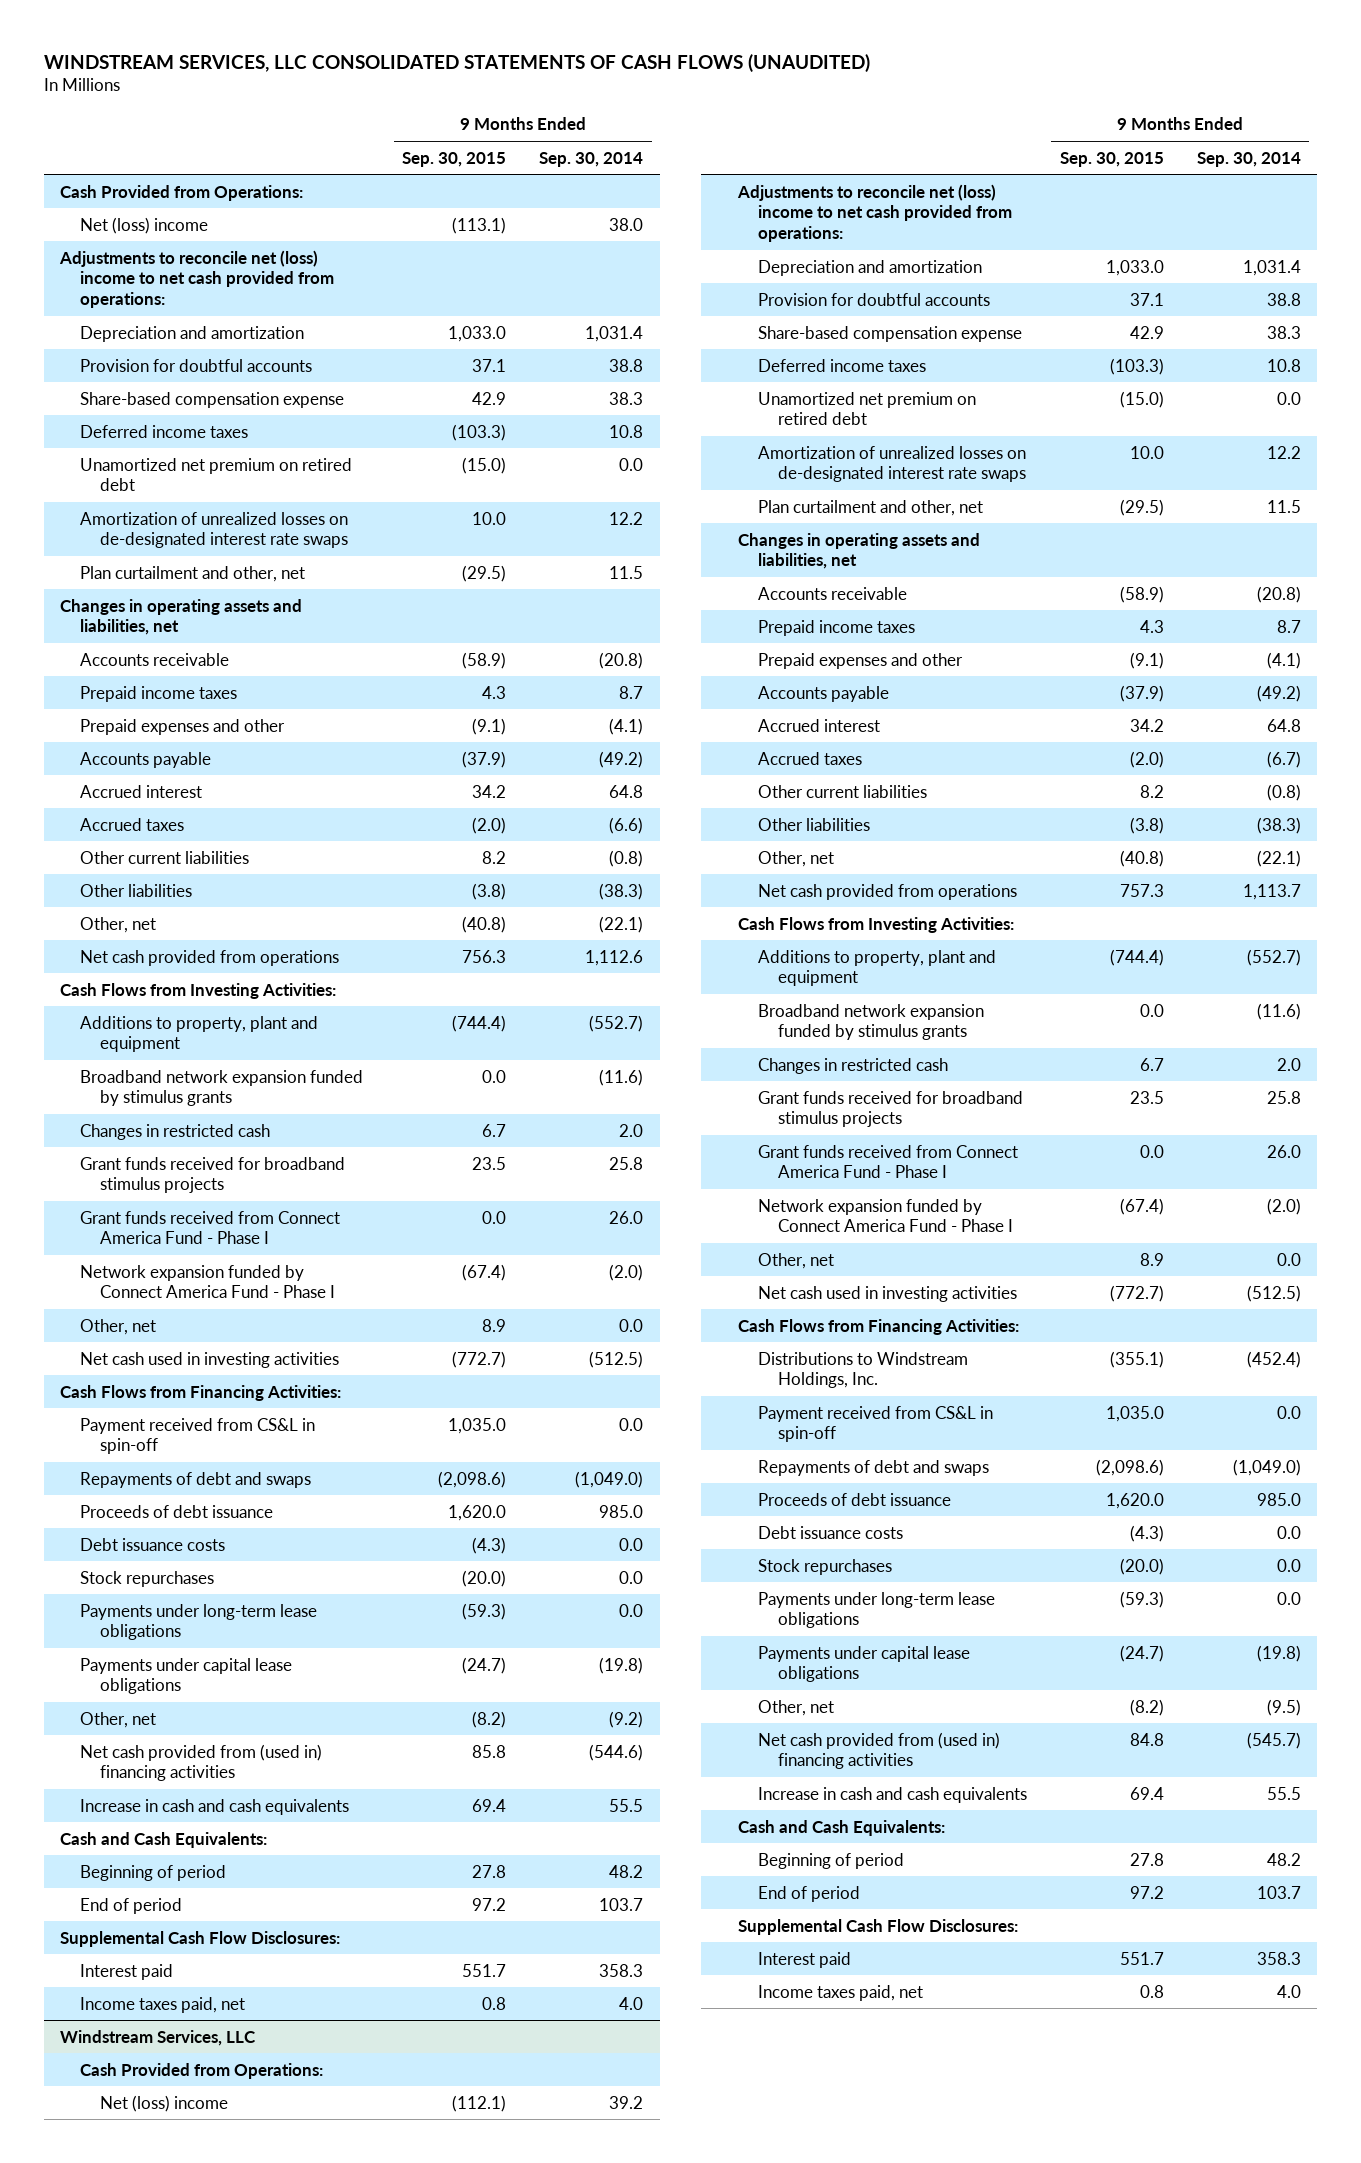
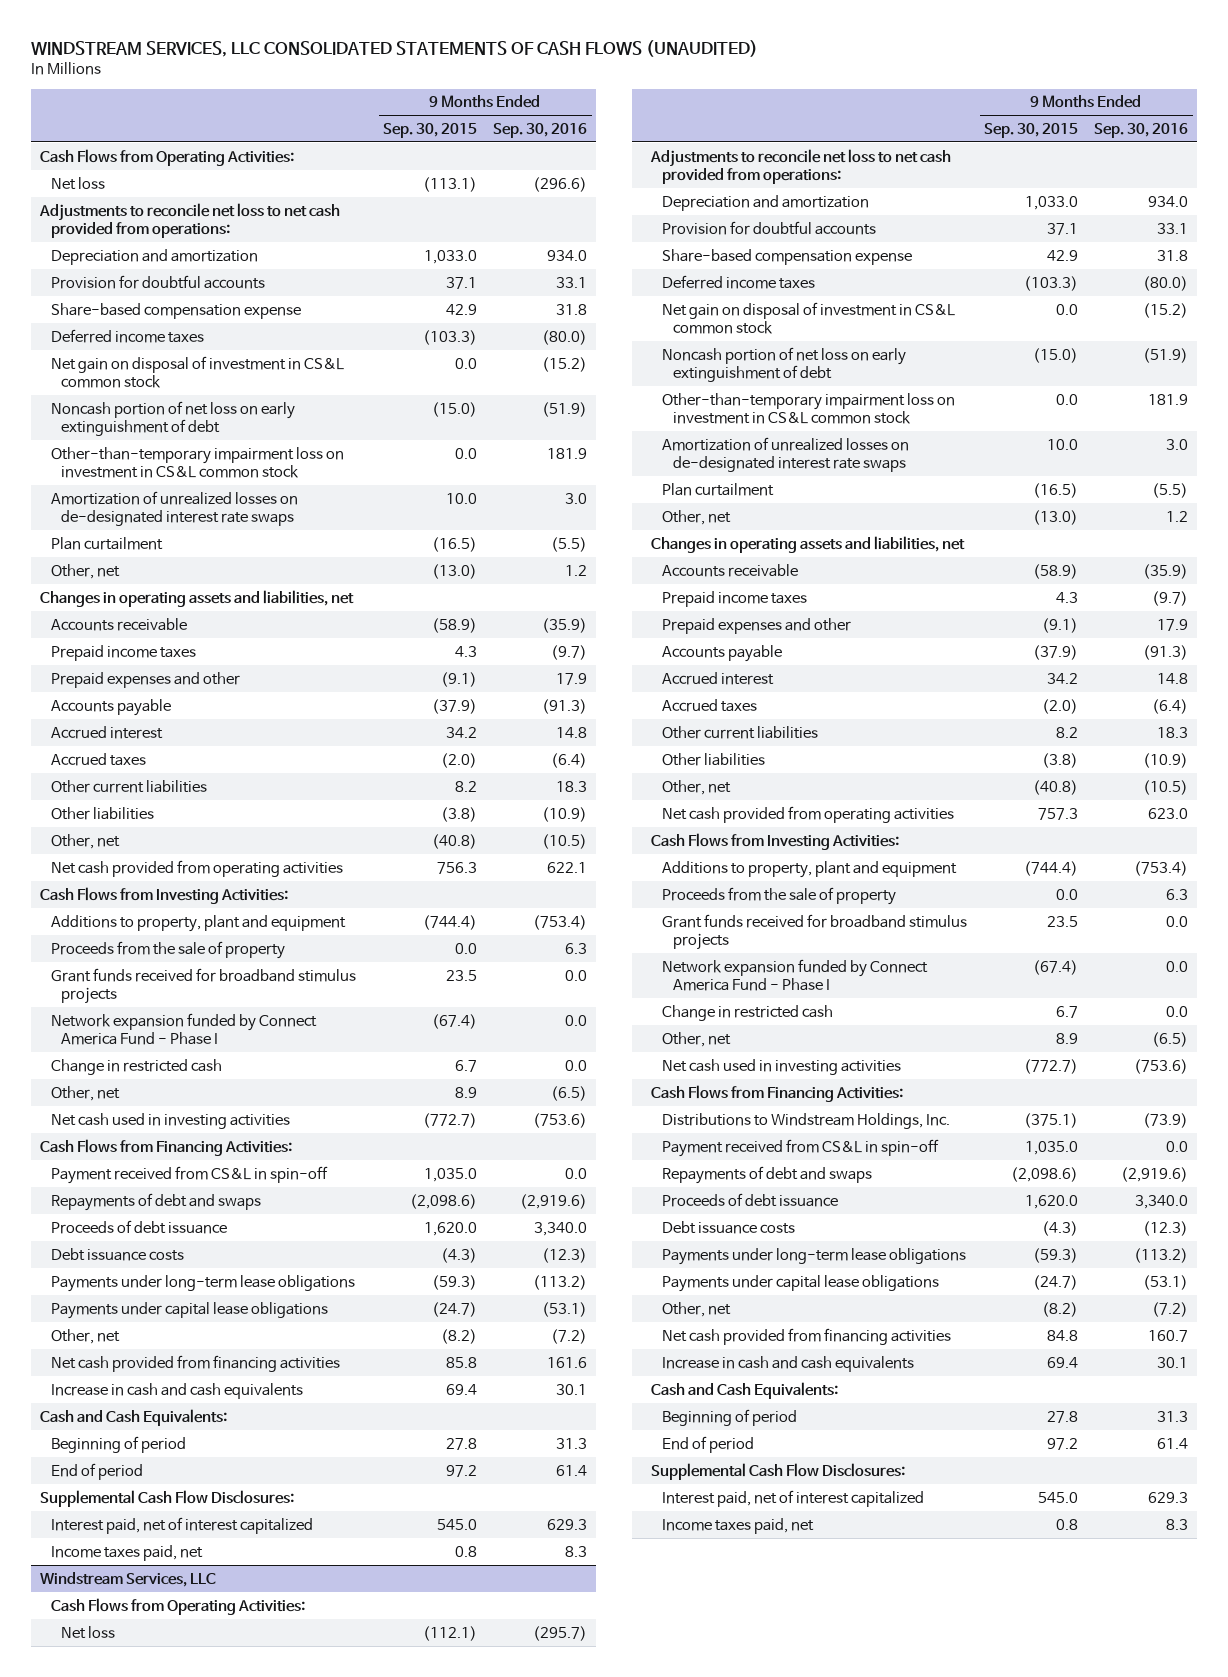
[539,151,644,167] Sep. 30, 2014 -> none
none -> [493,122,588,138] Sep. 30, 2016
[60,184,304,201] Cash Provided from Operations: -> [39,148,294,166] Cash Flows from Operating Activities:
[80,216,209,234] Net (loss) income -> [50,176,105,190] Net loss
[59,249,335,309] Adjustments to reconcile net (loss) income to net cash provided from operations: -> [38,202,340,239] Adjustments to reconcile net loss to net cash provided from operations:
[80,457,353,492] Unamortized net premium on retired debt -> none
none -> [50,355,344,389] Net gain on disposal of investment in CS&L common stock
none -> [50,400,295,437] Noncash portion of net loss on early extinguishment of debt
none -> [50,446,344,479] Other-than-temporary impairment loss on investment in CS&L common stock
none -> [50,536,163,550] Plan curtailment
[80,565,306,582] Plan curtailment and other, net -> [50,563,120,579] Other, net
[462,564,507,582] (29.5) -> [431,563,477,579] (13.0)
[80,949,340,966] Net cash provided from operations -> [50,859,343,877] Net cash provided from operating activities
[80,1069,364,1107] Broadband network expansion funded by stimulus grants -> none
[80,1123,271,1140] Changes in restricted cash -> none
none -> [50,940,285,959] Proceeds from the sale of property
[80,1210,341,1245] Grant funds received from Connect America Fund - Phase I -> none
none -> [50,1058,222,1075] Change in restricted cash
[80,1570,215,1587] Stock repurchases -> none
[80,1743,323,1782] Net cash provided from (used in) financing activities -> [50,1354,340,1372] Net cash provided from financing activities
[80,1963,174,1980] Interest paid -> none
none -> [50,1516,313,1534] Interest paid, net of interest capitalized
[80,2062,324,2079] Cash Provided from Operations: -> [50,1597,305,1615] Cash Flows from Operating Activities:
[100,2094,229,2112] Net (loss) income -> [61,1625,116,1639] Net loss
[736,183,1012,243] Adjustments to reconcile net (loss) income to net cash provided from operations: -> [650,148,952,185] Adjustments to reconcile net loss to net cash provided from operations:
[757,391,976,426] Unamortized net premium on retired debt -> none
none -> [662,301,956,335] Net gain on disposal of investment in CS&L common stock
none -> [662,346,907,383] Noncash portion of net loss on early extinguishment of debt
none -> [662,392,956,425] Other-than-temporary impairment loss on investment in CS&L common stock
none -> [662,482,775,496] Plan curtailment
[757,499,983,516] Plan curtailment and other, net -> [662,509,732,525] Other, net
[1119,498,1164,516] (29.5) -> [1032,509,1078,525] (13.0)
[757,883,1017,900] Net cash provided from operations -> [662,805,955,823] Net cash provided from operating activities
[757,1003,984,1041] Broadband network expansion funded by stimulus grants -> none
[757,1057,948,1074] Changes in restricted cash -> none
none -> [662,886,897,905] Proceeds from the sale of property
[757,1144,1018,1179] Grant funds received from Connect America Fund - Phase I -> none
none -> [662,1004,834,1021] Change in restricted cash
[1109,1350,1164,1368] (355.1) -> [1023,1112,1078,1128] (375.1)
[757,1558,892,1575] Stock repurchases -> none
[757,1731,1000,1770] Net cash provided from (used in) financing activities -> [662,1327,952,1345] Net cash provided from financing activities
[757,1951,851,1968] Interest paid -> none
none -> [662,1489,925,1507] Interest paid, net of interest capitalized

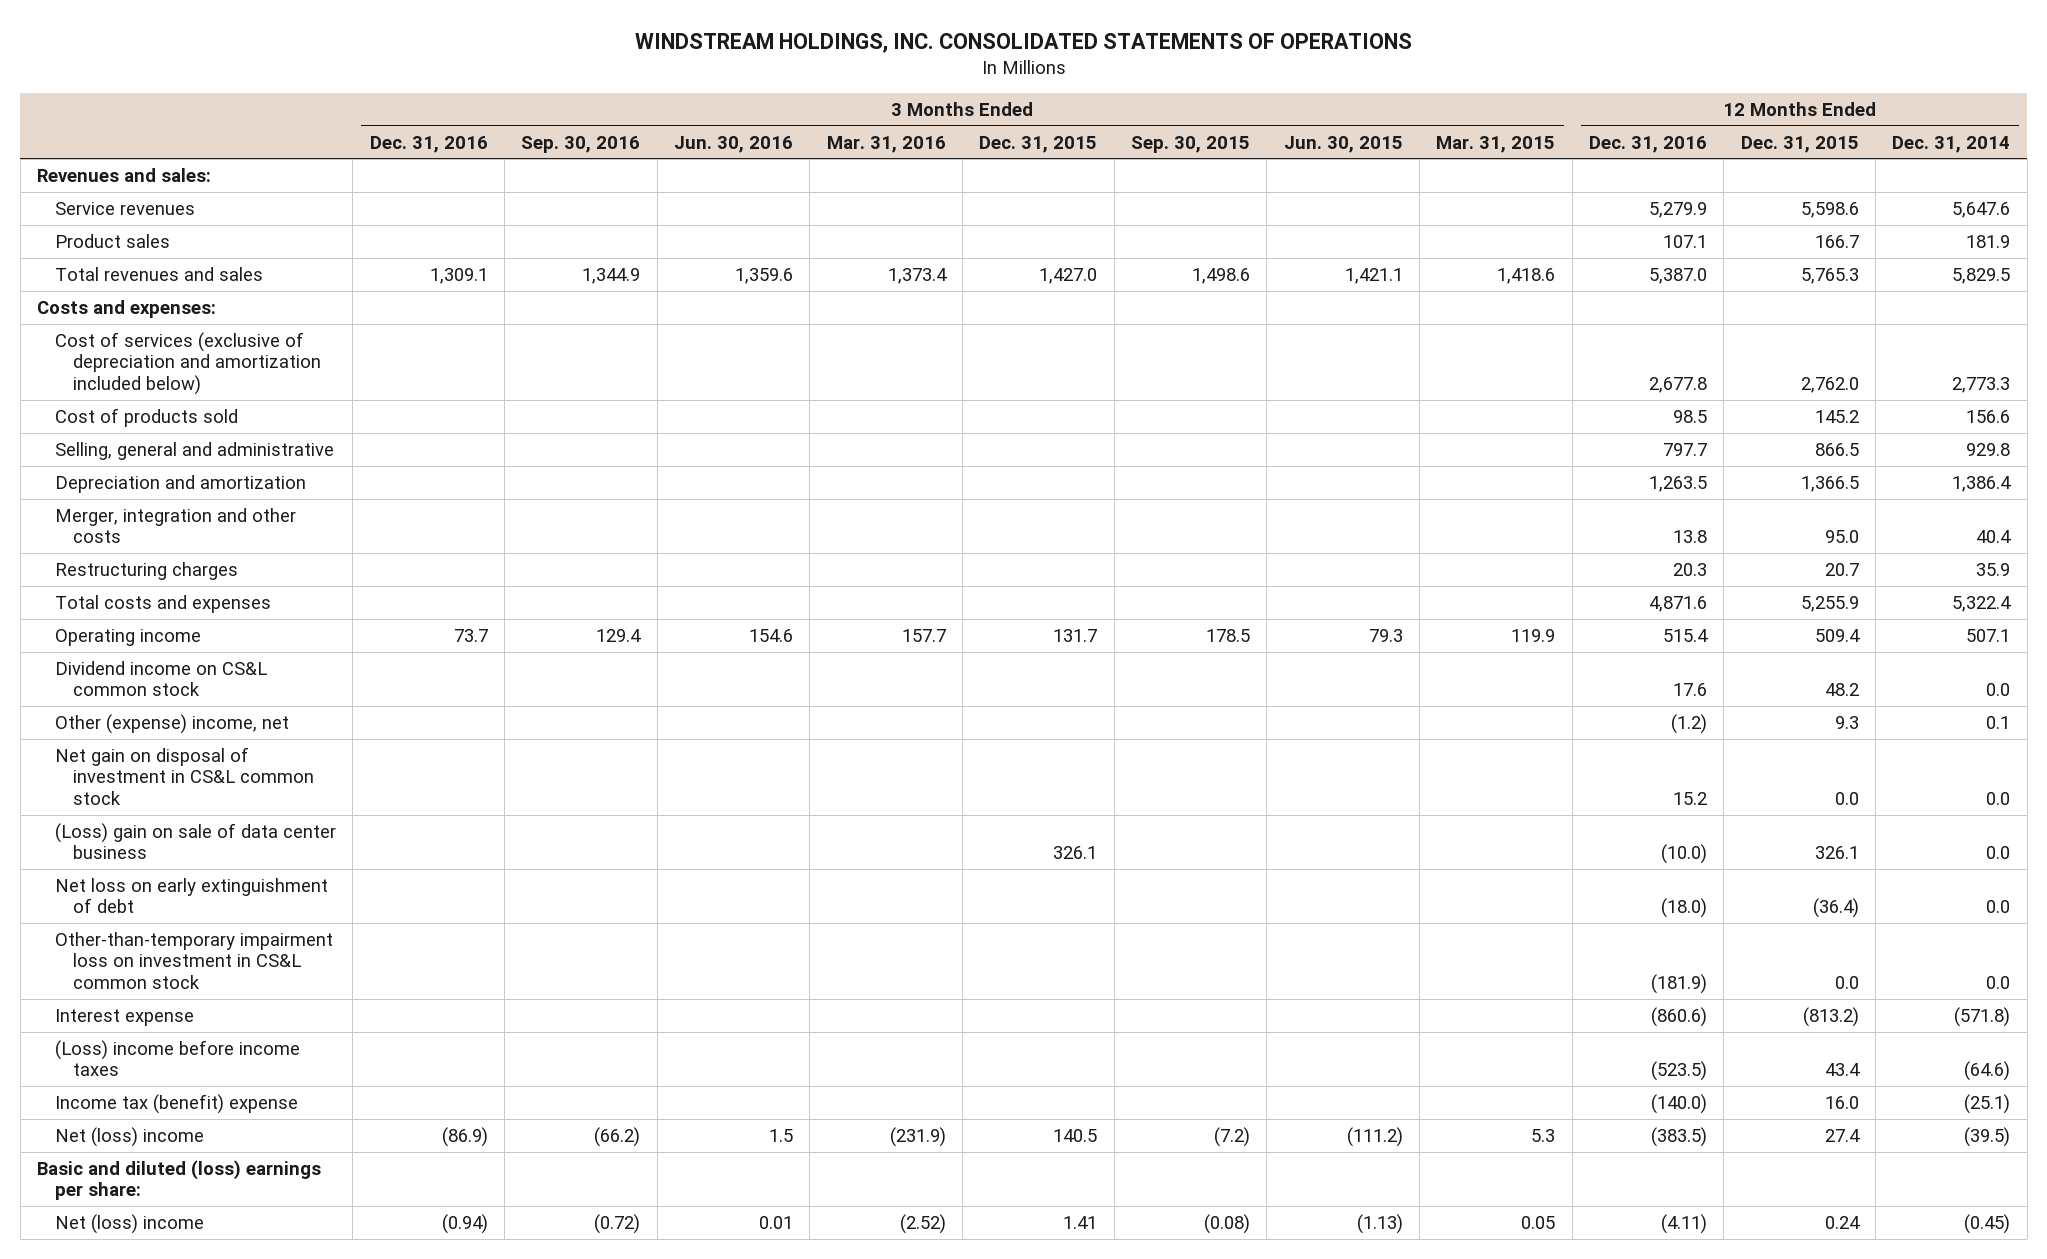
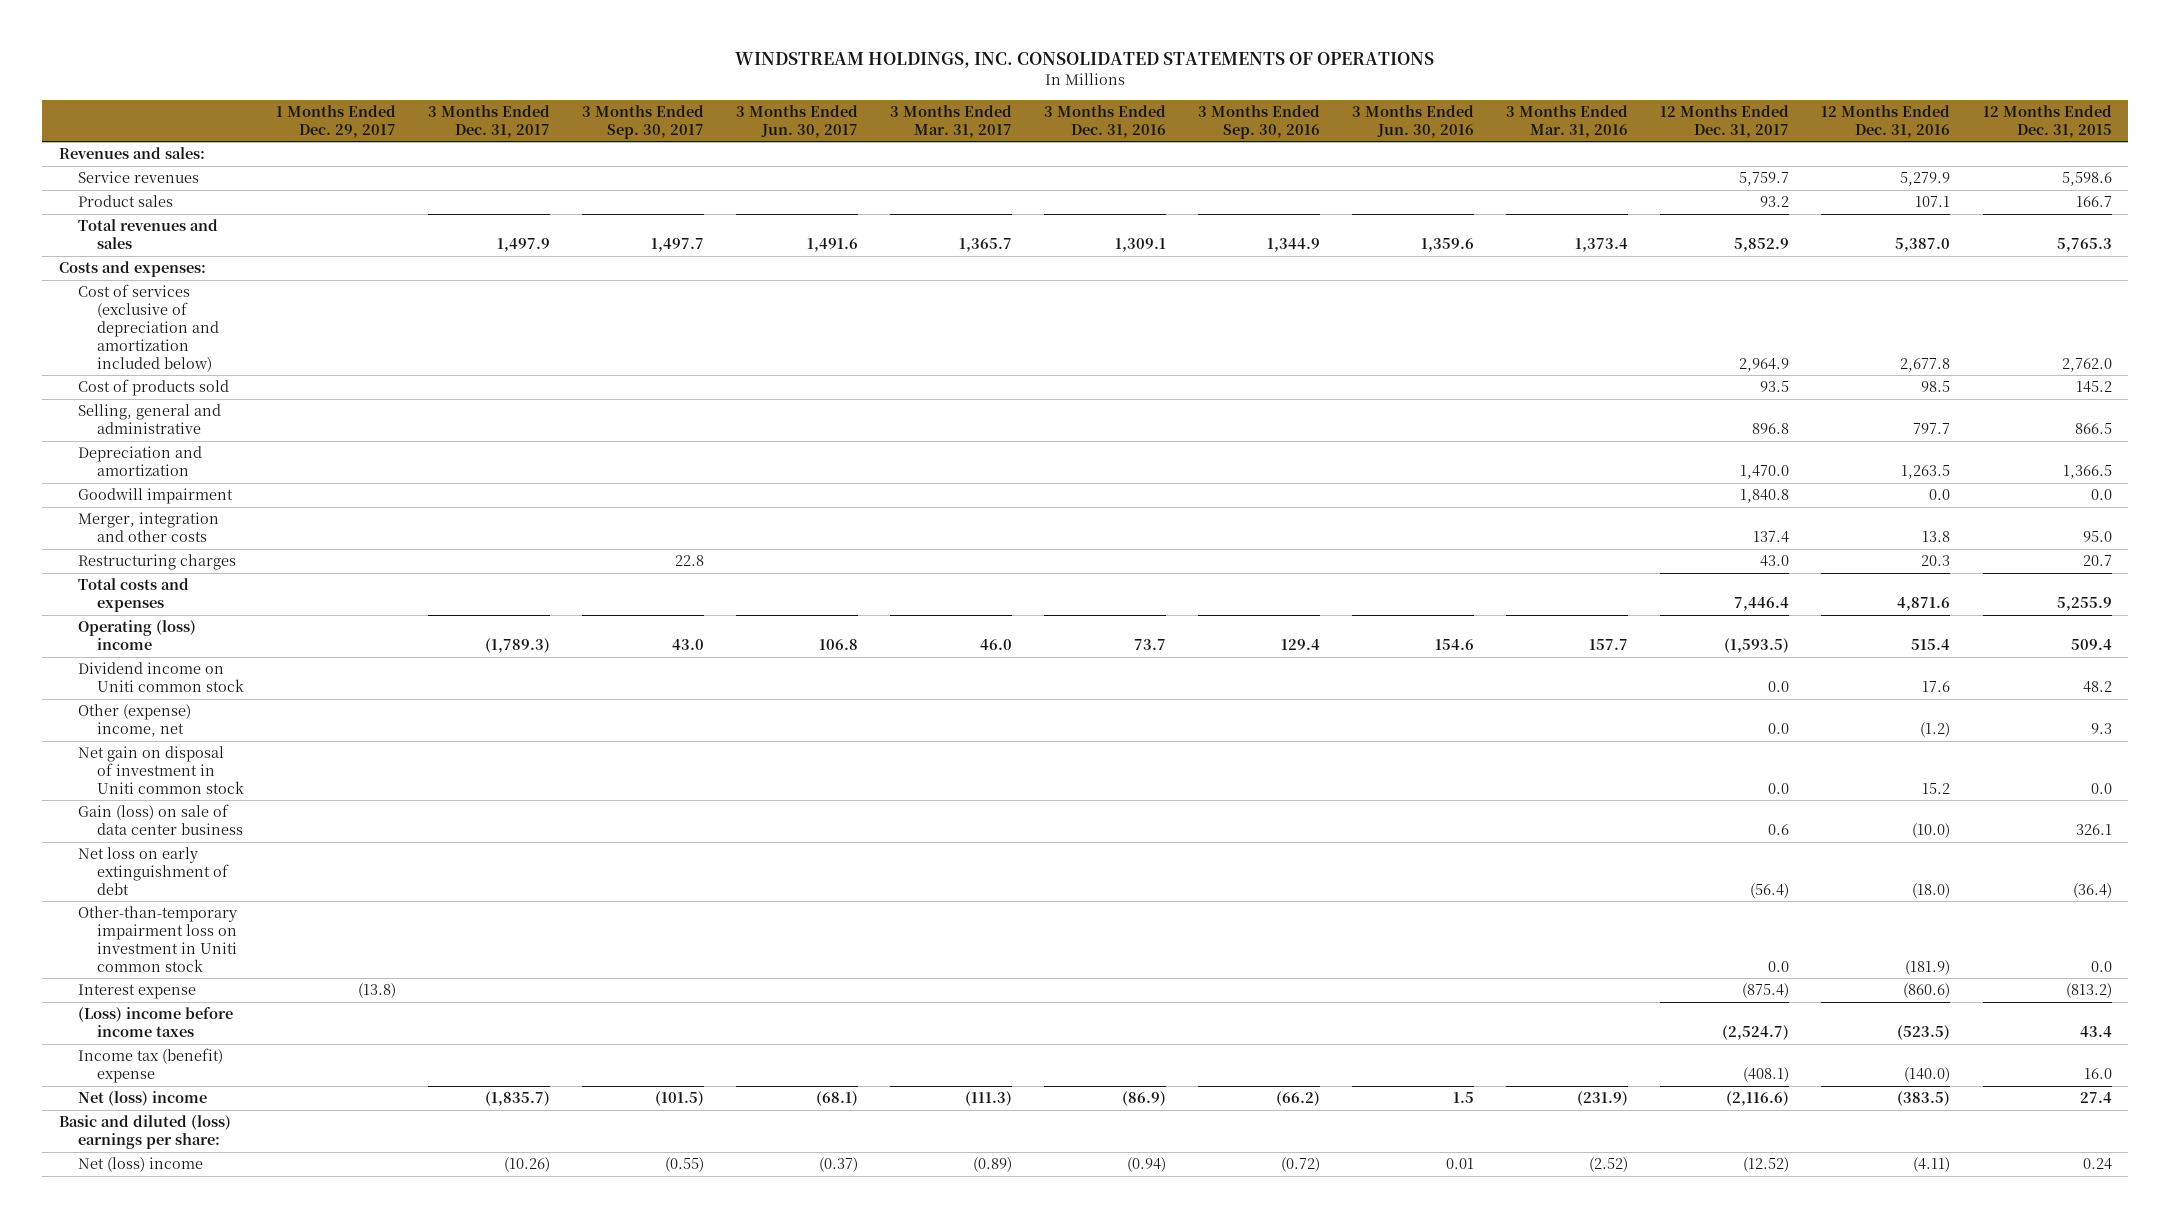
[979,135,1098,153] Dec. 31, 2015 -> none
[1130,135,1250,153] Sep. 30, 2015 -> none
[1283,135,1403,153] Jun. 30, 2015 -> none
[1436,135,1556,153] Mar. 31, 2015 -> none
[1892,135,2011,153] Dec. 31, 2014 -> none
none -> [275,105,396,138] 1 Months Ended Dec. 29, 2017
none -> [427,105,550,138] 3 Months Ended Dec. 31, 2017
none -> [581,105,704,139] 3 Months Ended Sep. 30, 2017
none -> [735,105,858,138] 3 Months Ended Jun. 30, 2017
none -> [889,105,1012,138] 3 Months Ended Mar. 31, 2017
none -> [1660,105,1790,138] 12 Months Ended Dec. 31, 2017
none -> [77,488,233,505] Goodwill impairment
[55,628,202,646] Operating income -> [77,620,196,651] Operating (loss) income
[55,660,268,697] Dividend income on CS&L common stock -> [77,662,244,693] Dividend income on Uniti common stock
[55,746,314,805] Net gain on disposal of investment in CS&L common stock -> [77,746,244,794] Net gain on disposal of investment in Uniti common stock
[55,822,337,860] (Loss) gain on sale of data center business -> [77,804,243,836] Gain (loss) on sale of data center business
[55,931,334,989] Other-than-temporary impairment loss on investment in CS&L common stock -> [77,906,237,972] Other-than-temporary impairment loss on investment in Uniti common stock

